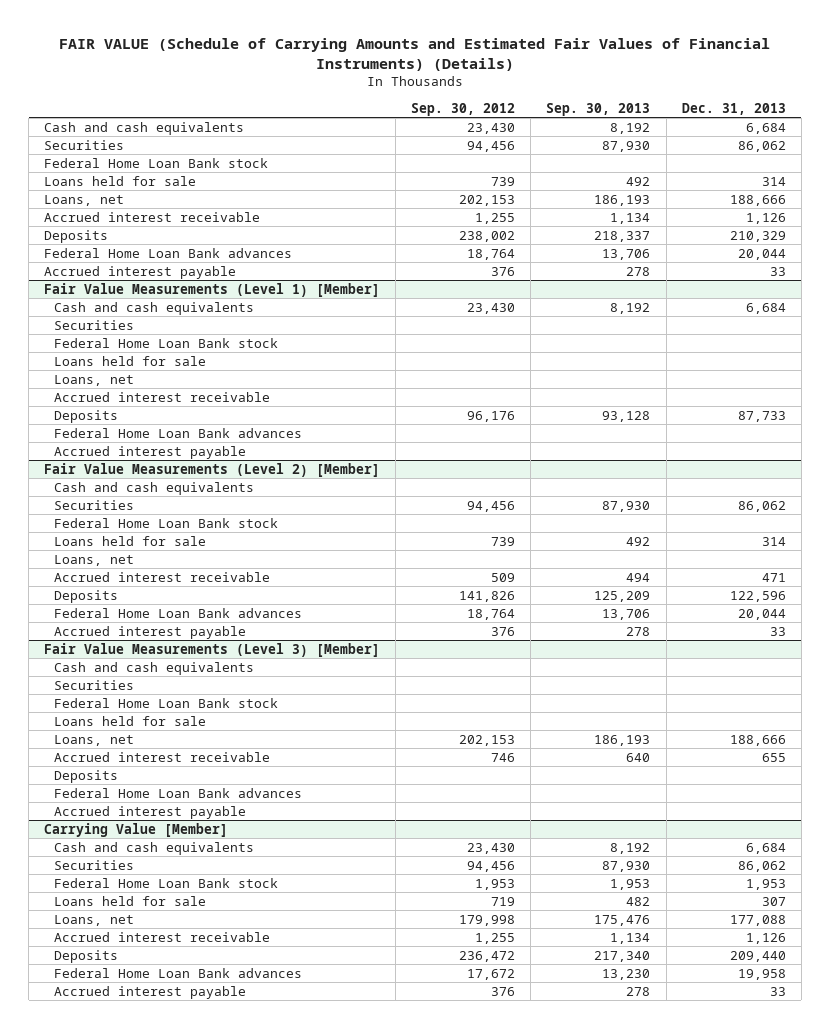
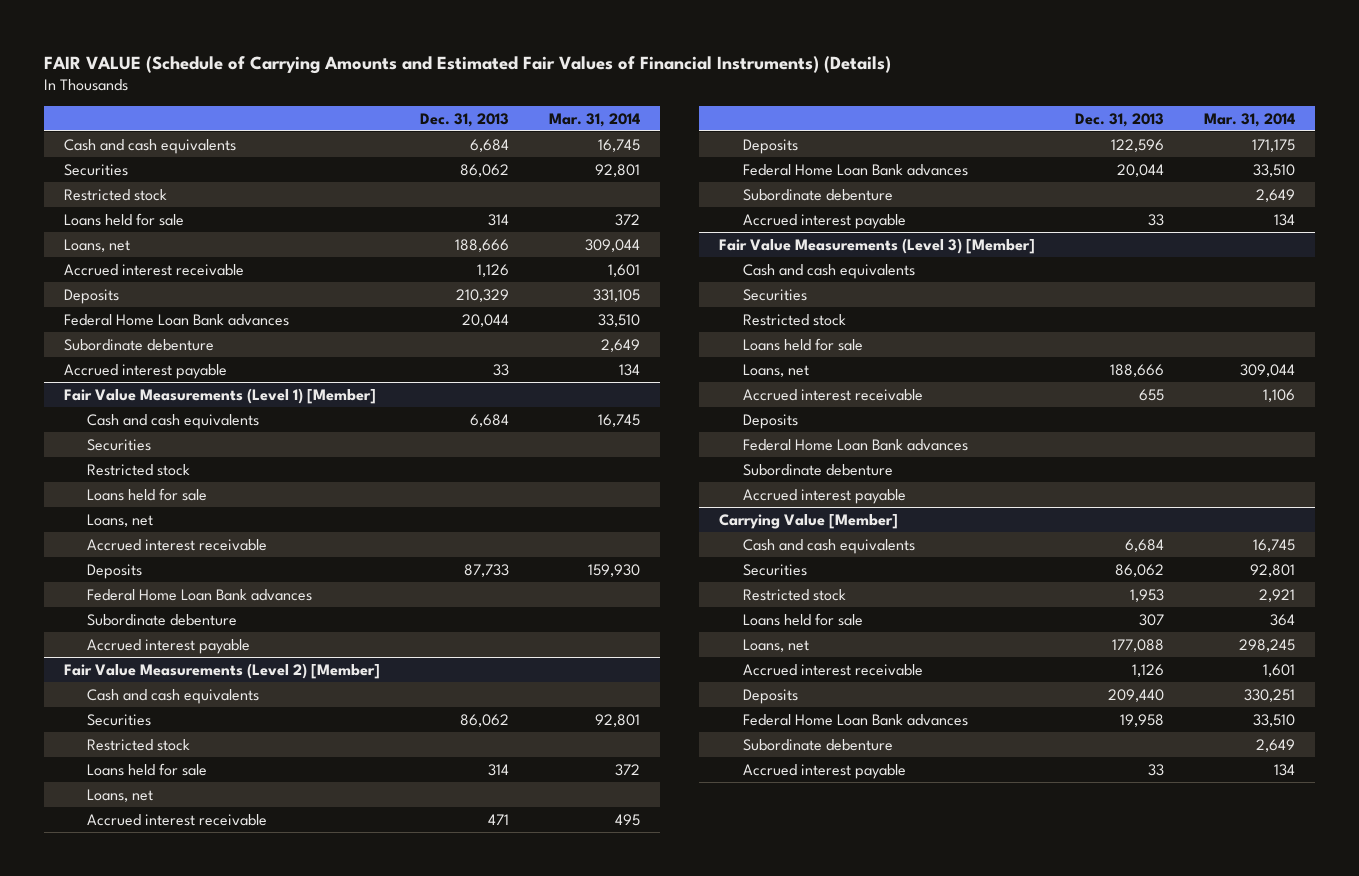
[411,103,516,117] Sep. 30, 2012 -> none
[546,103,651,117] Sep. 30, 2013 -> none
none -> [548,112,640,127] Mar. 31, 2014
[44,157,269,168] Federal Home Loan Bank stock -> [64,188,168,201] Restricted stock
none -> [64,338,215,351] Subordinate debenture
[54,337,279,348] Federal Home Loan Bank stock -> [87,463,191,476] Restricted stock
none -> [87,613,238,626] Subordinate debenture
[54,517,279,528] Federal Home Loan Bank stock -> [87,738,191,751] Restricted stock
none -> [742,188,893,201] Subordinate debenture
[54,697,279,708] Federal Home Loan Bank stock -> [742,313,846,326] Restricted stock
none -> [742,463,893,476] Subordinate debenture
[54,877,279,888] Federal Home Loan Bank stock -> [742,588,846,601] Restricted stock
none -> [742,738,893,751] Subordinate debenture

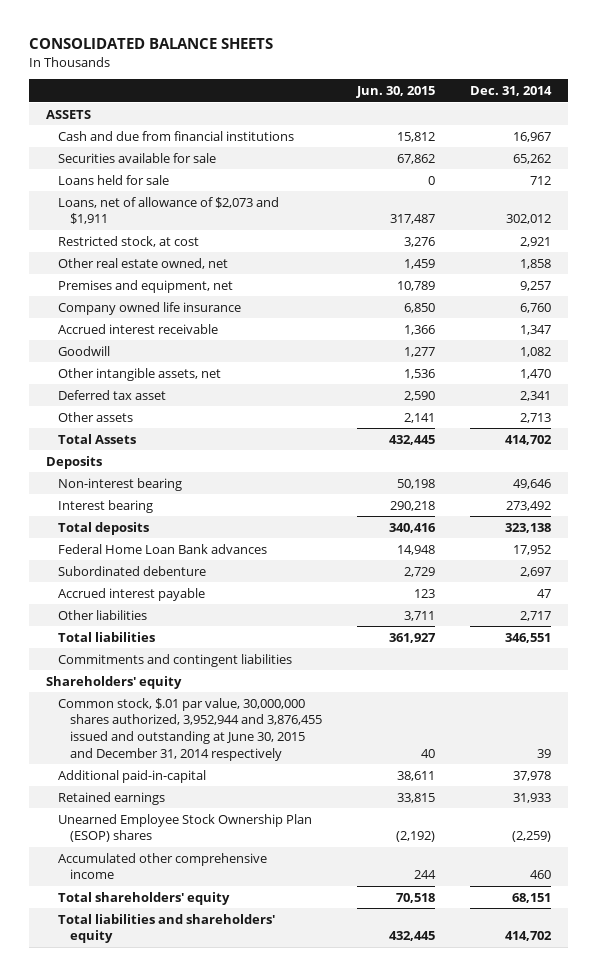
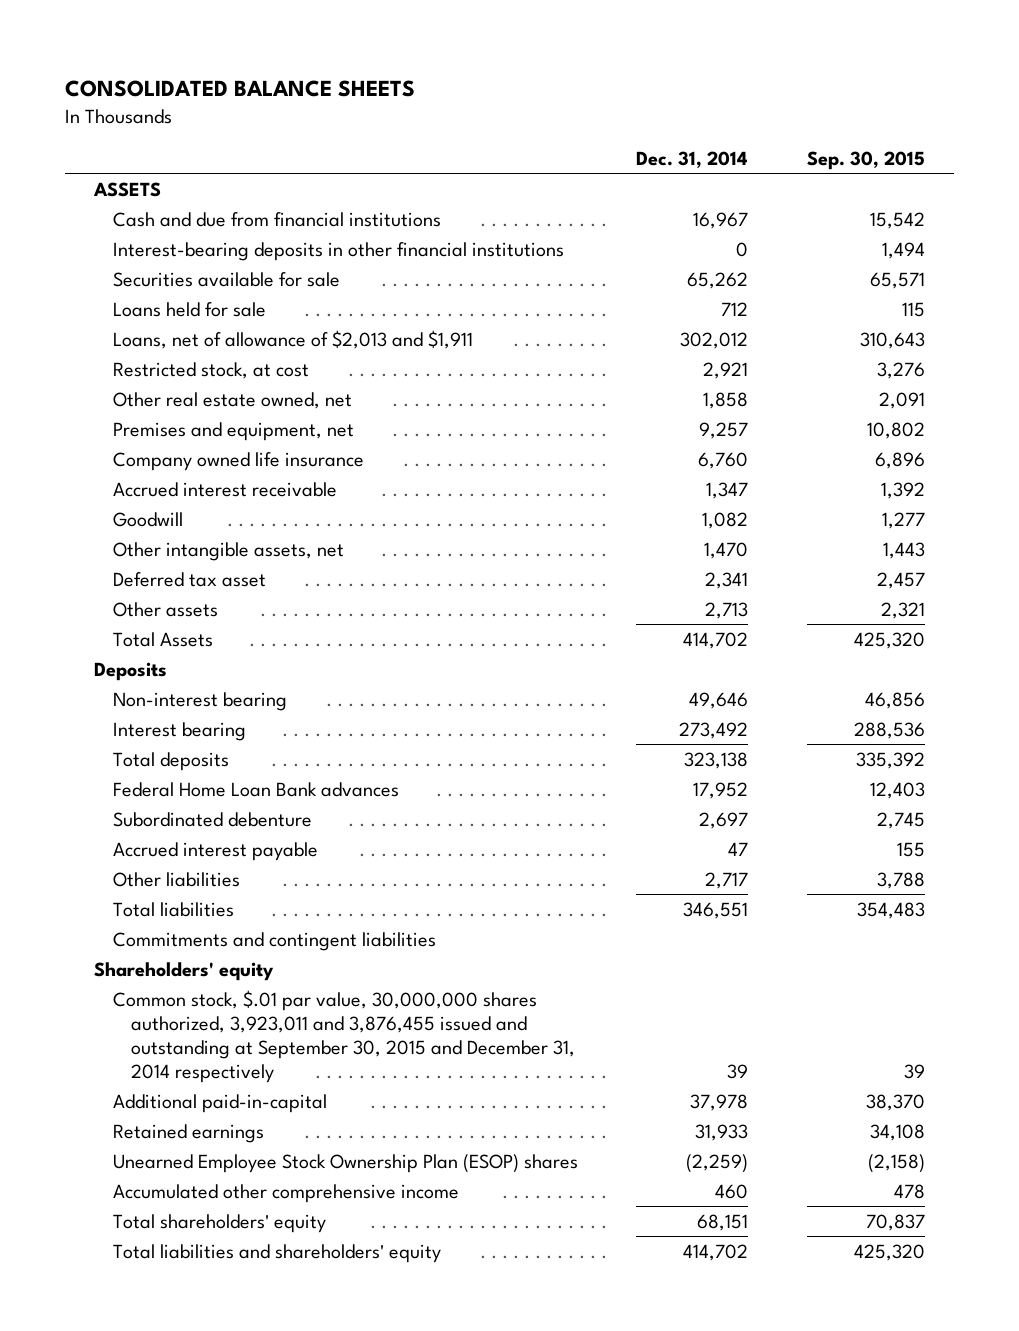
[355,86,435,99] Jun. 30, 2015 -> none
none -> [806,150,925,170] Sep. 30, 2015
none -> [112,241,564,261] Interest-bearing deposits in other financial institutions
[58,196,280,225] Loans, net of allowance of $2,073 and $1,911 -> [112,329,473,349] Loans, net of allowance of $2,013 and $1,911
[58,697,322,761] Common stock, $.01 par value, 30,000,000 shares authorized, 3,952,944 and 3,876,455 issued and outstanding at June 30, 2015 and December 31, 2014 respectively -> [112,989,576,1083] Common stock, $.01 par value, 30,000,000 shares authorized, 3,923,011 and 3,876,455 issued and outstanding at September 30, 2015 and December 31, 2014 respectively

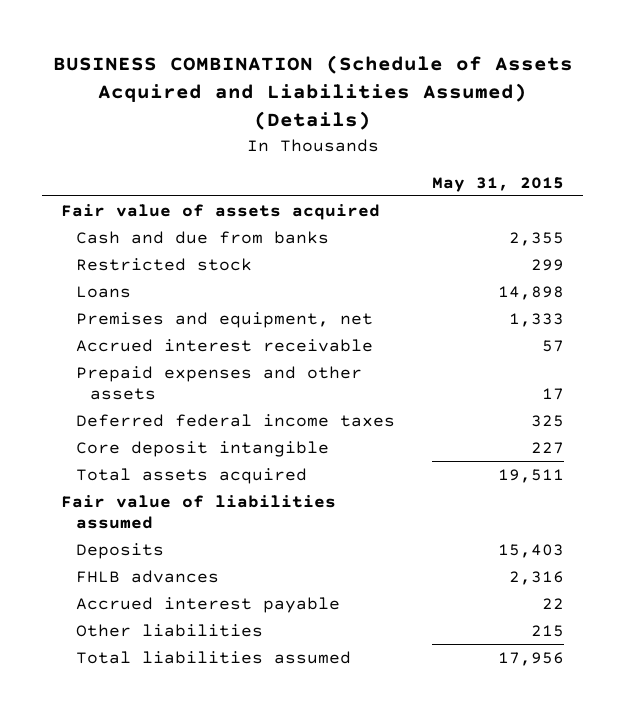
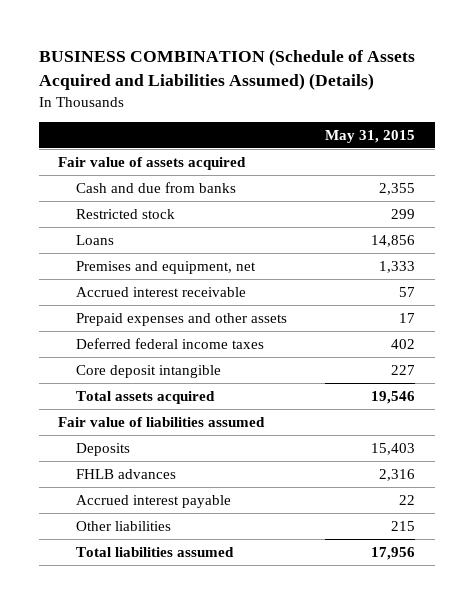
[498,285,565,300] 14,898 -> [371,234,416,247] 14,856
[531,414,565,427] 325 -> [391,338,416,349] 402
[498,468,565,483] 19,511 -> [371,390,416,404] 19,546

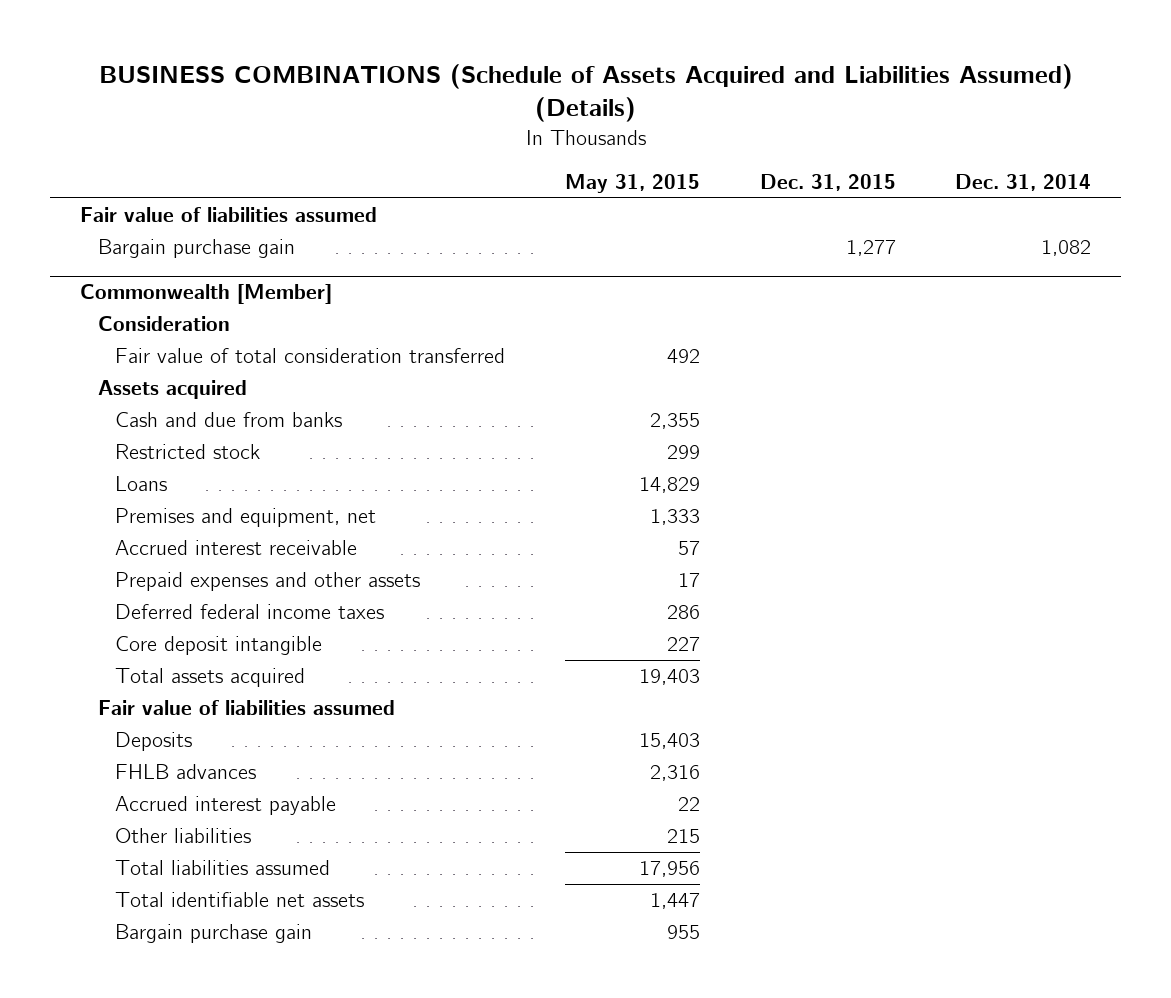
[38,49,415,91] BUSINESS COMBINATION (Schedule of Assets Acquired and Liabilities Assumed) (Details) -> [98,64,1073,122] BUSINESS COMBINATIONS (Schedule of Assets Acquired and Liabilities Assumed) (Details)
none -> [759,173,896,191] Dec. 31, 2015
none -> [955,173,1092,191] Dec. 31, 2014
none -> [80,207,378,223] Fair value of liabilities assumed
none -> [97,239,295,259] Bargain purchase gain
none -> [80,284,333,305] Commonwealth [Member]
none -> [97,316,230,332] Consideration
none -> [115,348,506,364] Fair value of total consideration transferred
[58,156,247,170] Fair value of assets acquired -> [97,380,247,400] Assets acquired
[371,234,416,247] 14,856 -> [638,477,700,494] 14,829
[391,338,416,349] 402 -> [666,605,700,620] 286
[371,390,416,404] 19,546 -> [638,669,700,686] 19,403
none -> [115,892,365,908] Total identifiable net assets
none -> [115,924,313,944] Bargain purchase gain

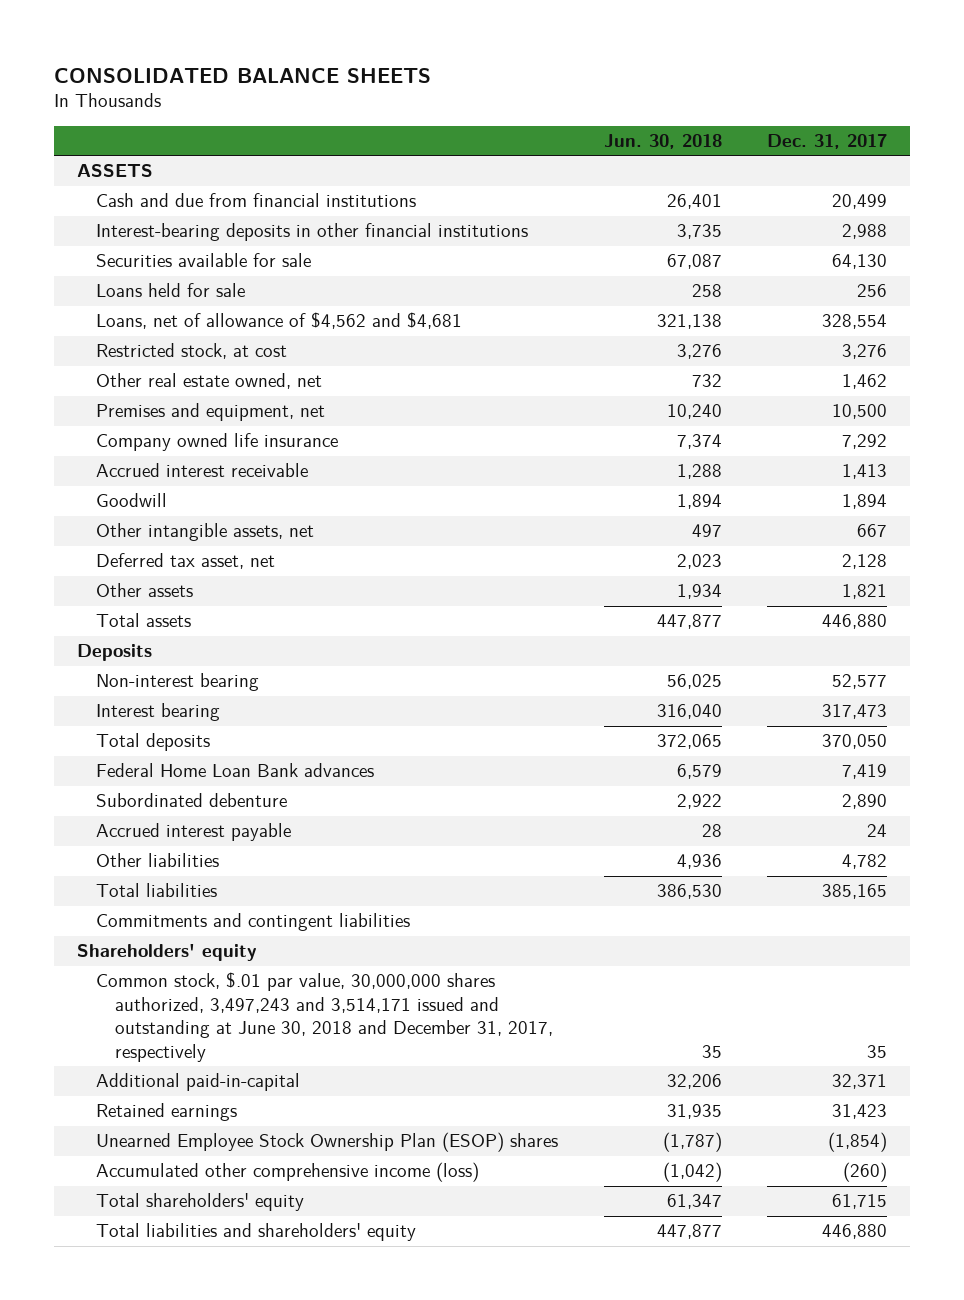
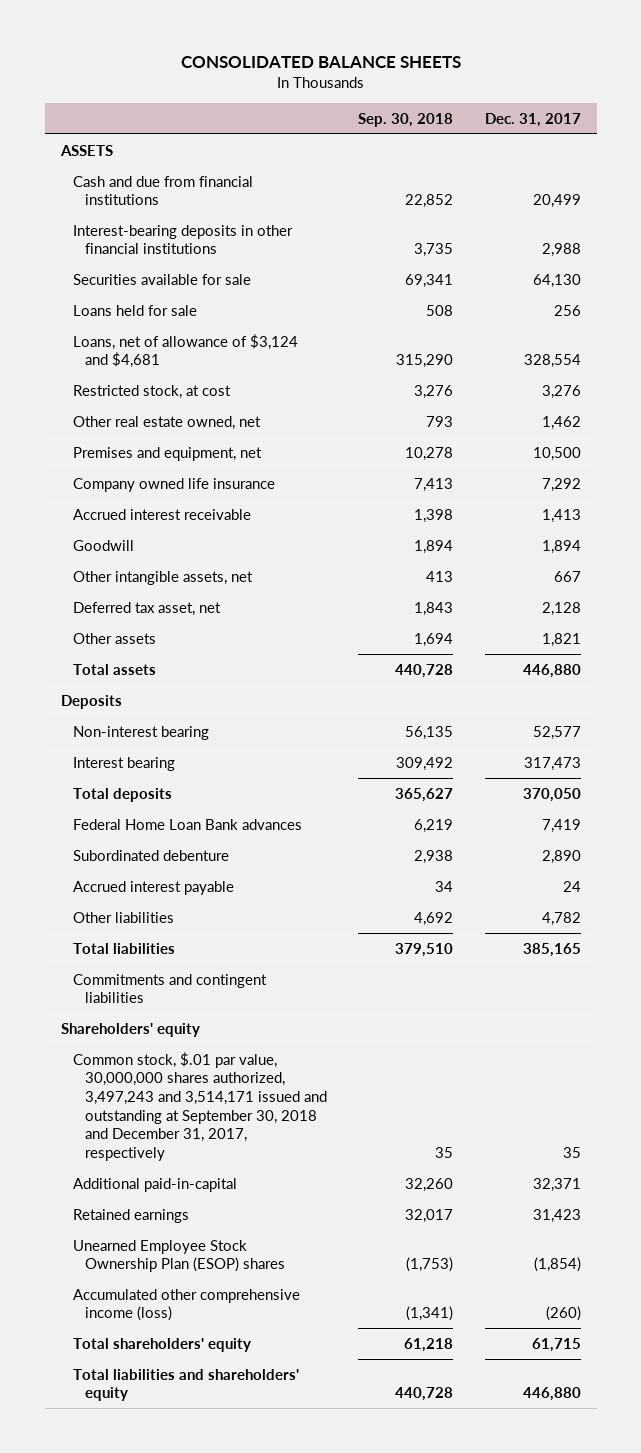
[603,133,722,149] Jun. 30, 2018 -> none
none -> [358,112,454,127] Sep. 30, 2018
[96,312,463,330] Loans, net of allowance of $4,562 and $4,681 -> [72,333,298,369] Loans, net of allowance of $3,124 and $4,681
[96,972,554,1062] Common stock, $.01 par value, 30,000,000 shares authorized, 3,497,243 and 3,514,171 issued and outstanding at June 30, 2018 and December 31, 2017, respectively -> [72,1051,327,1162] Common stock, $.01 par value, 30,000,000 shares authorized, 3,497,243 and 3,514,171 issued and outstanding at September 30, 2018 and December 31, 2017, respectively

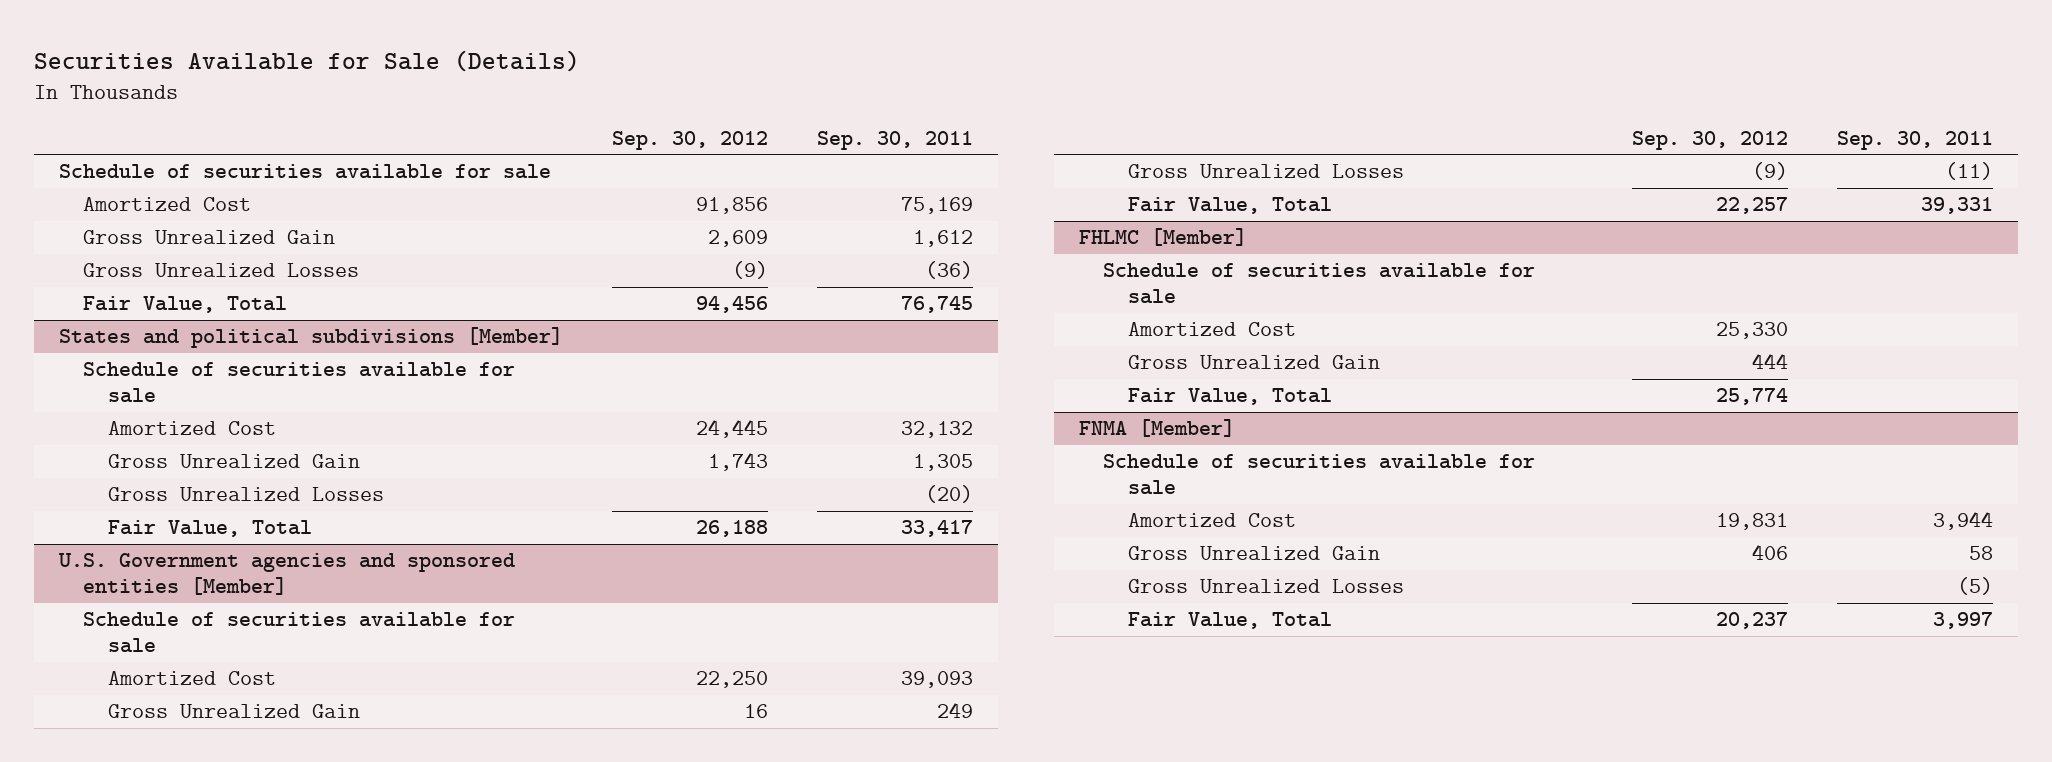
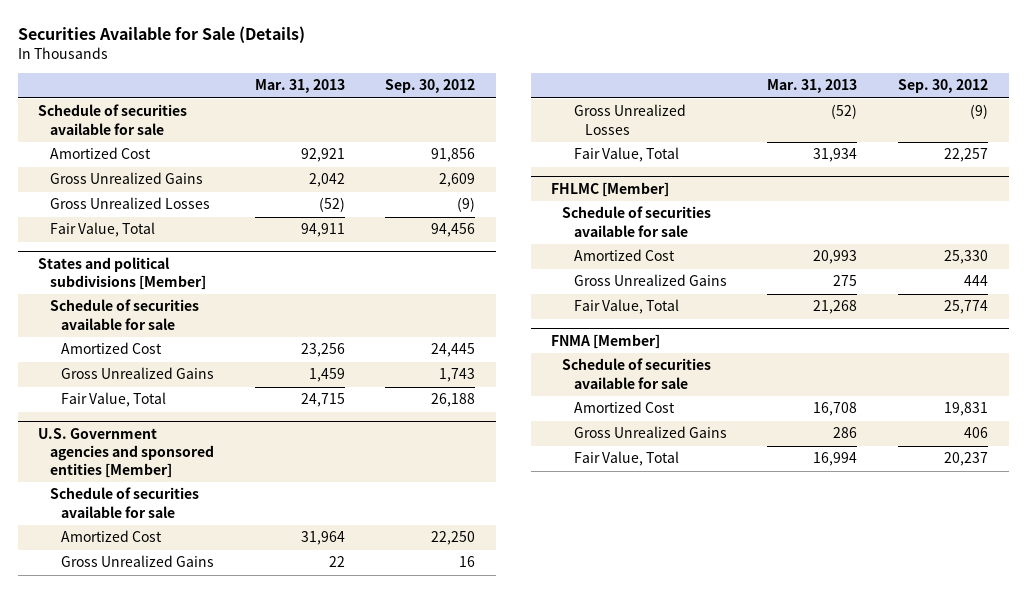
[817,130,974,150] Sep. 30, 2011 -> none
none -> [254,79,345,94] Mar. 31, 2013
[83,230,336,245] Gross Unrealized Gain -> [49,172,203,185] Gross Unrealized Gains
[108,487,385,502] Gross Unrealized Losses -> none
[108,454,361,469] Gross Unrealized Gain -> [60,367,214,380] Gross Unrealized Gains
[108,704,361,719] Gross Unrealized Gain -> [60,555,214,568] Gross Unrealized Gains
[1127,355,1380,370] Gross Unrealized Gain -> [573,274,727,287] Gross Unrealized Gains
[1127,579,1404,594] Gross Unrealized Losses -> none
[1127,546,1380,561] Gross Unrealized Gain -> [573,426,727,439] Gross Unrealized Gains

